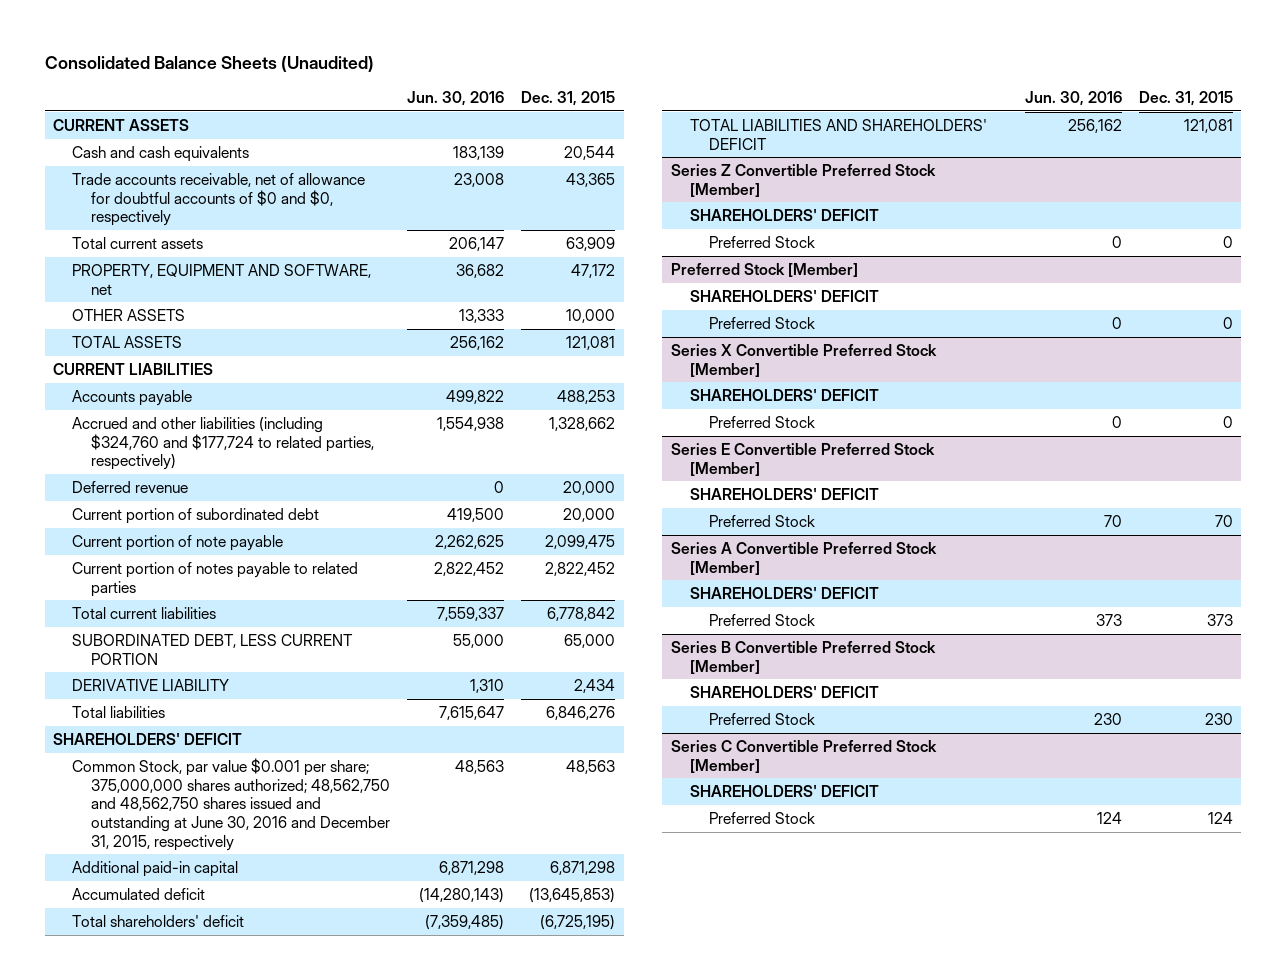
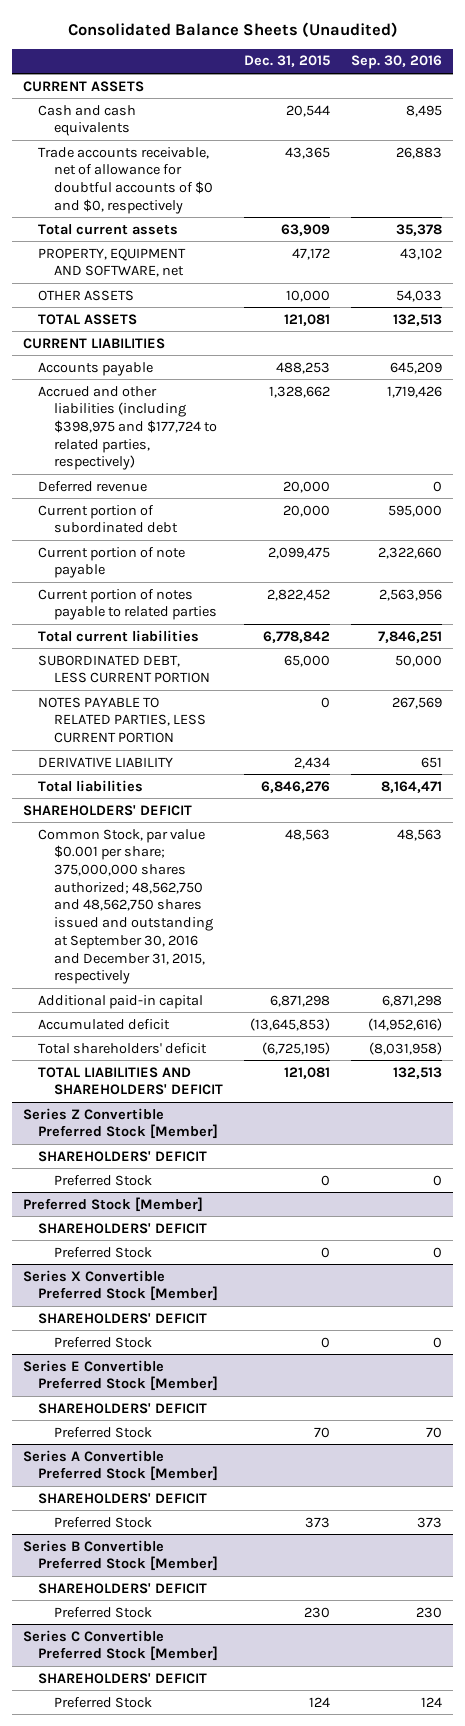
[407,90,505,106] Jun. 30, 2016 -> none
none -> [351,55,443,70] Sep. 30, 2016
[72,416,375,471] Accrued and other liabilities (including $324,760 and $177,724 to related parties, respectively) -> [38,385,217,471] Accrued and other liabilities (including $398,975 and $177,724 to related parties, respectively)
none -> [38,696,206,744] NOTES PAYABLE TO RELATED PARTIES, LESS CURRENT PORTION
[72,757,391,851] Common Stock, par value $0.001 per share; 375,000,000 shares authorized; 48,562,750 and 48,562,750 shares issued and outstanding at June 30, 2016 and December 31, 2015, respectively -> [38,828,213,985] Common Stock, par value $0.001 per share; 375,000,000 shares authorized; 48,562,750 and 48,562,750 shares issued and outstanding at September 30, 2016 and December 31, 2015, respectively

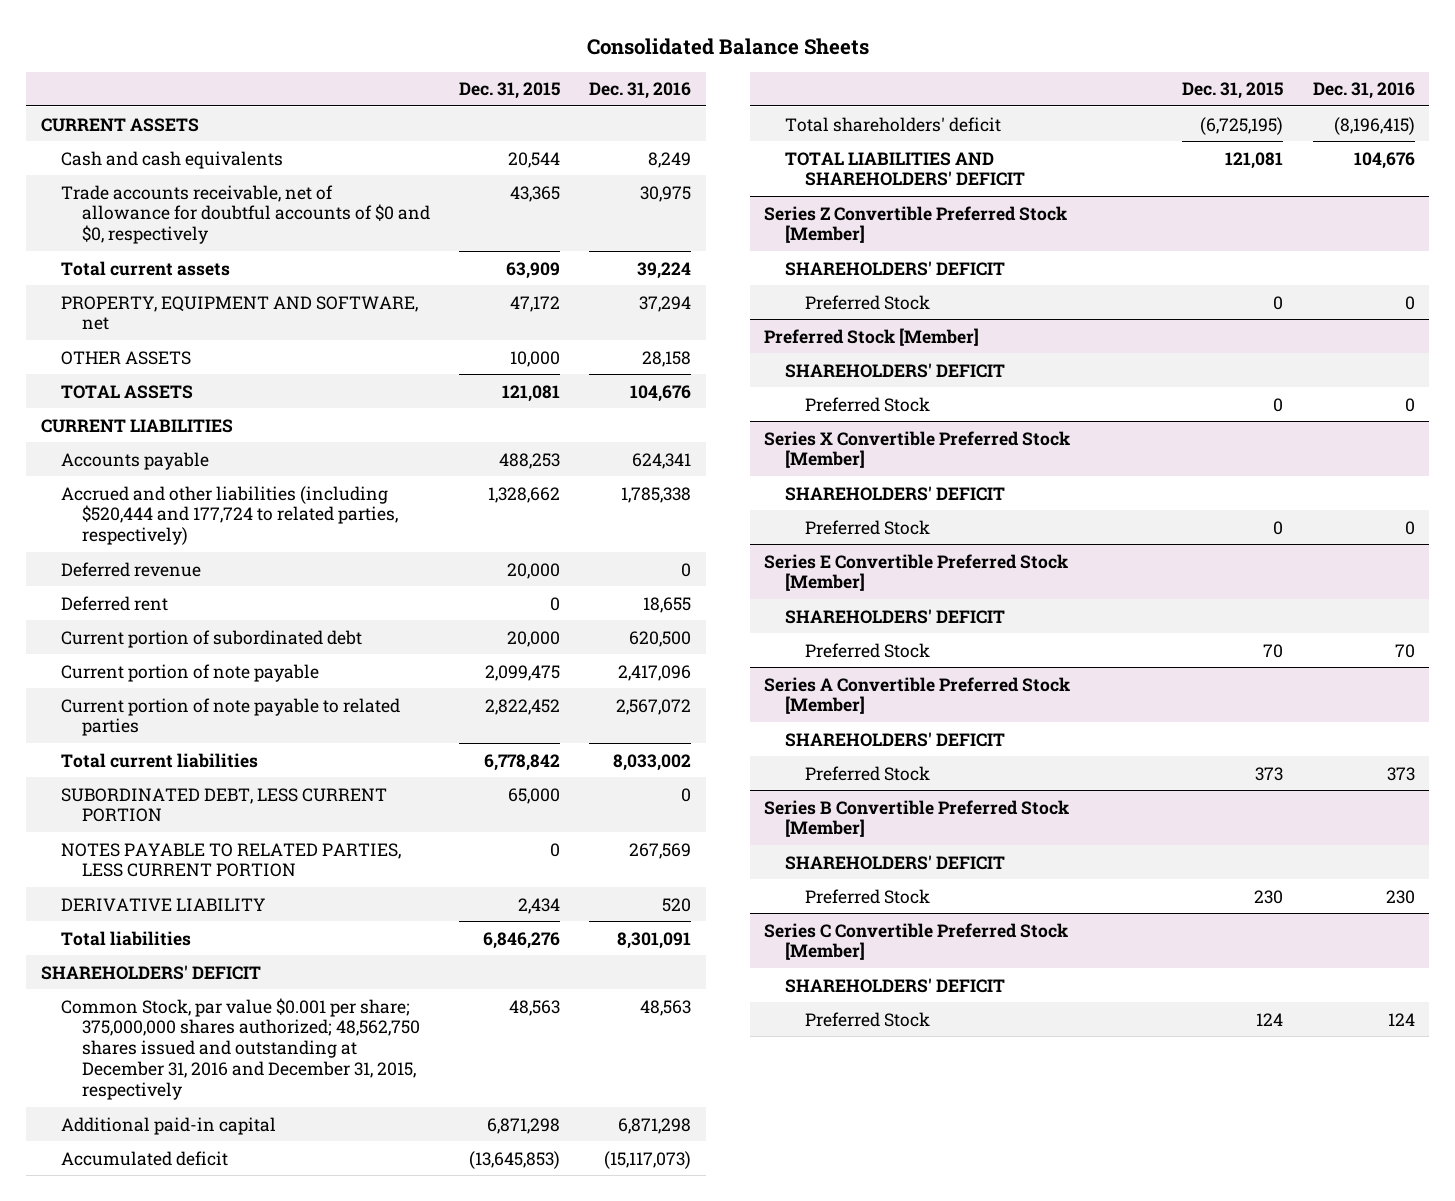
[67,21,398,37] Consolidated Balance Sheets (Unaudited) -> [586,37,869,55] Consolidated Balance Sheets
[351,55,443,70] Sep. 30, 2016 -> none
none -> [588,82,691,100] Dec. 31, 2016
[38,385,217,471] Accrued and other liabilities (including $398,975 and $177,724 to related parties, respectively) -> [61,485,398,546] Accrued and other liabilities (including $520,444 and 177,724 to related parties, respectively)
none -> [61,595,169,611] Deferred rent
[38,588,217,621] Current portion of notes payable to related parties -> [61,697,401,737] Current portion of note payable to related parties
[38,828,213,985] Common Stock, par value $0.001 per share; 375,000,000 shares authorized; 48,562,750 and 48,562,750 shares issued and outstanding at September 30, 2016 and December 31, 2015, respectively -> [61,997,420,1100] Common Stock, par value $0.001 per share; 375,000,000 shares authorized; 48,562,750 shares issued and outstanding at December 31, 2016 and December 31, 2015, respectively

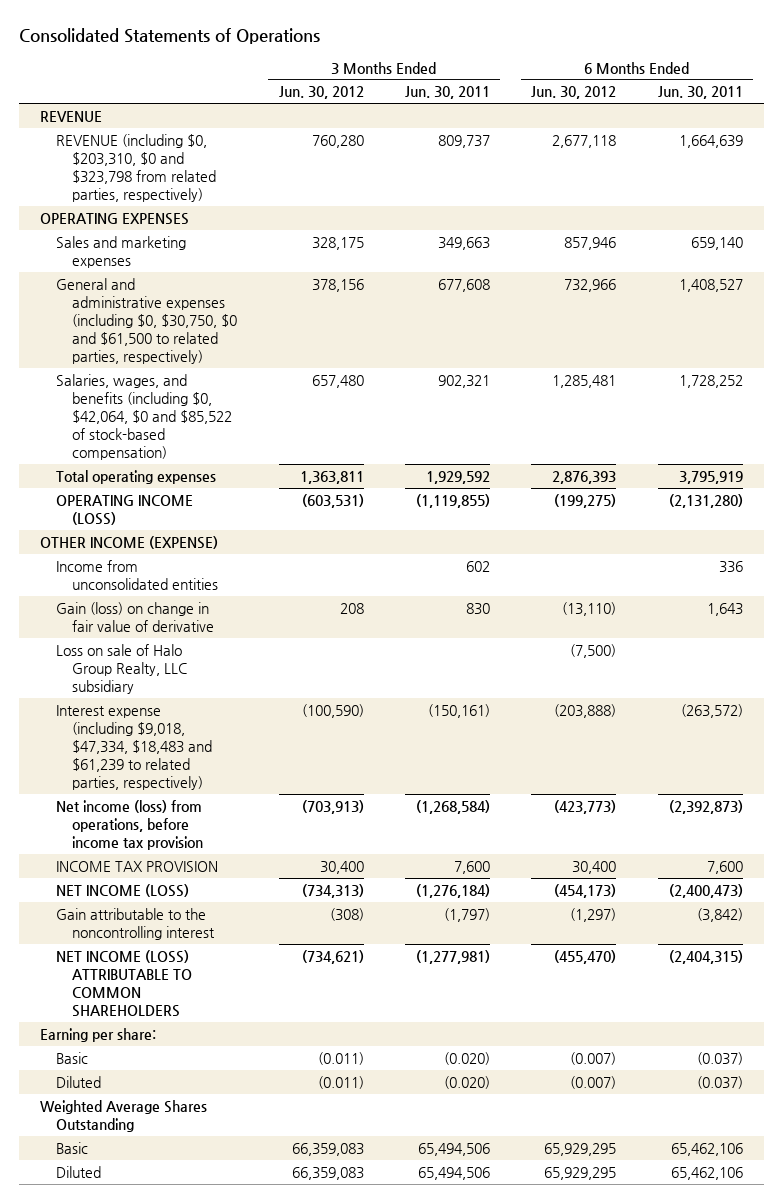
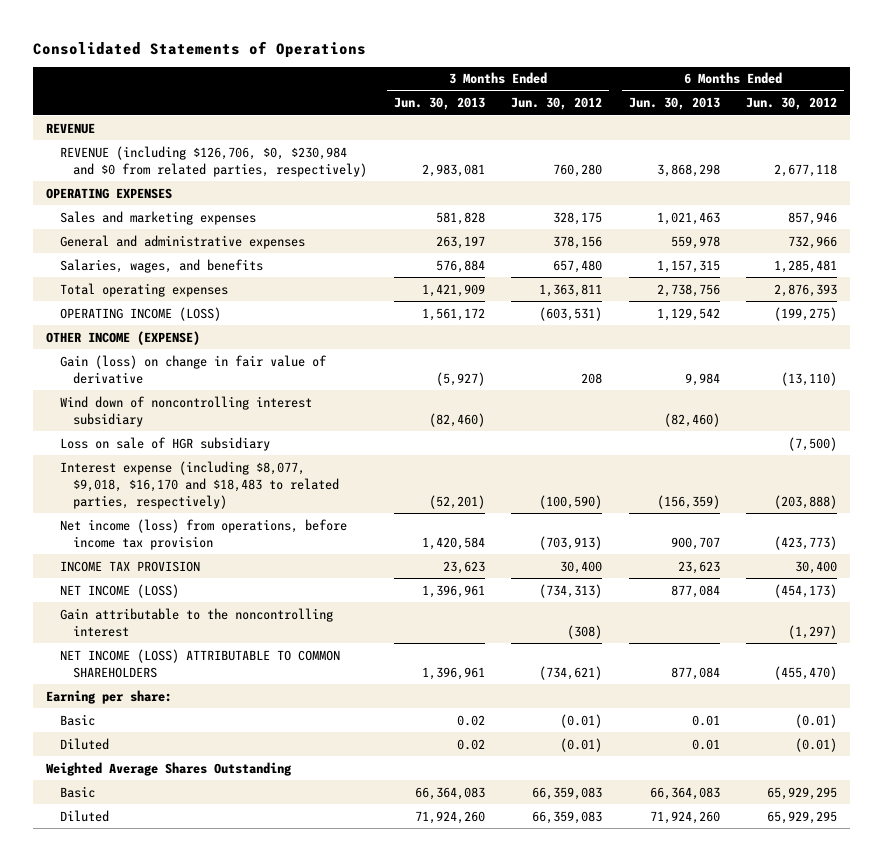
[405,86,491,100] Jun. 30, 2011 -> none
[657,86,743,100] Jun. 30, 2011 -> none
none -> [393,97,485,111] Jun. 30, 2013
none -> [628,97,720,111] Jun. 30, 2013
[56,133,217,203] REVENUE (including $0, $203,310, $0 and $323,798 from related parties, respectively) -> [59,145,368,177] REVENUE (including $126,706, $0, $230,984 and $0 from related parties, respectively)
[56,277,238,365] General and administrative expenses (including $0, $30,750, $0 and $61,500 to related parties, respectively) -> [59,234,305,249] General and administrative expenses
[56,373,233,461] Salaries, wages, and benefits (including $0, $42,064, $0 and $85,522 of stock-based compensation) -> [59,258,263,273] Salaries, wages, and benefits
[56,559,219,590] Income from unconsolidated entities -> none
none -> [59,395,312,427] Wind down of noncontrolling interest subsidiary
[56,643,188,695] Loss on sale of Halo Group Realty, LLC subsidiary -> [59,436,270,451] Loss on sale of HGR subsidiary
[56,704,213,791] Interest expense (including $9,018, $47,334, $18,483 and $61,239 to related parties, respectively) -> [59,460,340,509] Interest expense (including $8,077, $9,018, $16,170 and $18,483 to related parties, respectively)
[317,1051,364,1065] (0.011) -> [560,713,603,728] (0.01)
[570,1051,617,1065] (0.007) -> [795,713,838,728] (0.01)
[317,1075,364,1089] (0.011) -> [560,737,603,752] (0.01)
[570,1075,617,1089] (0.007) -> [795,737,838,752] (0.01)

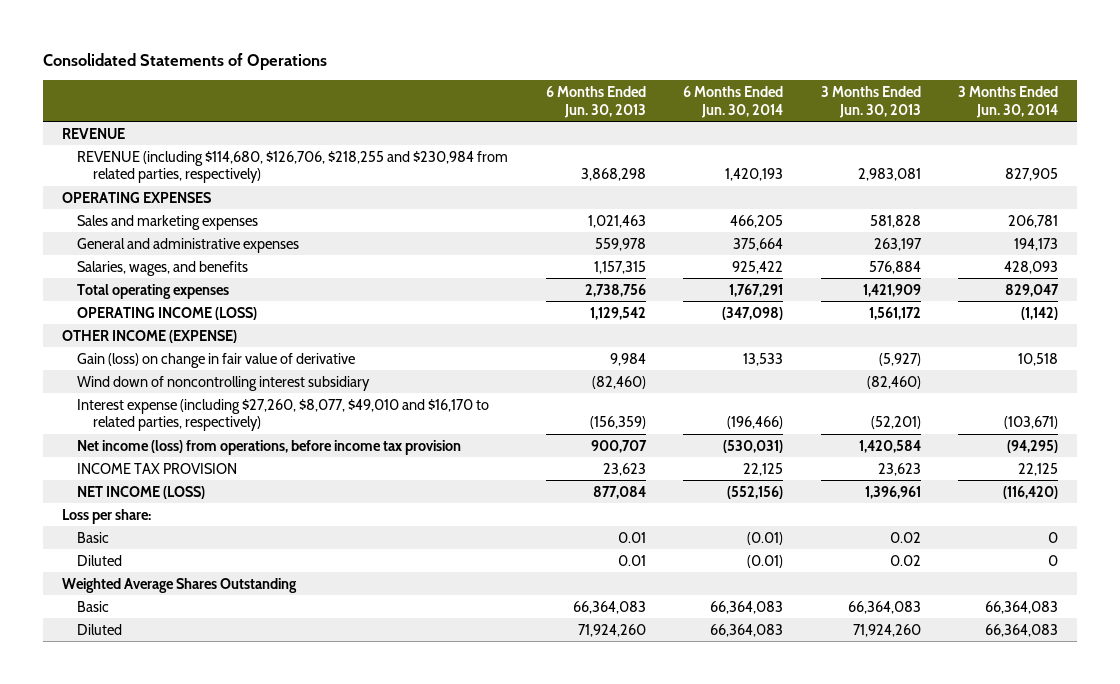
[511,97,603,111] Jun. 30, 2012 -> none
[746,97,838,111] Jun. 30, 2012 -> none
none -> [683,85,784,118] 6 Months Ended Jun. 30, 2014
none -> [958,85,1059,118] 3 Months Ended Jun. 30, 2014
[59,145,368,177] REVENUE (including $126,706, $0, $230,984 and $0 from related parties, respectively) -> [77,150,509,184] REVENUE (including $114,680, $126,706, $218,255 and $230,984 from related parties, respectively)
[59,436,270,451] Loss on sale of HGR subsidiary -> none
[59,460,340,509] Interest expense (including $8,077, $9,018, $16,170 and $18,483 to related parties, respectively) -> [77,398,490,432] Interest expense (including $27,260, $8,077, $49,010 and $16,170 to related parties, respectively)
[59,607,333,637] Gain attributable to the noncontrolling interest -> none
[59,648,340,678] NET INCOME (LOSS) ATTRIBUTABLE TO COMMON SHAREHOLDERS -> none
[46,689,173,704] Earning per share: -> [61,508,151,524] Loss per share:

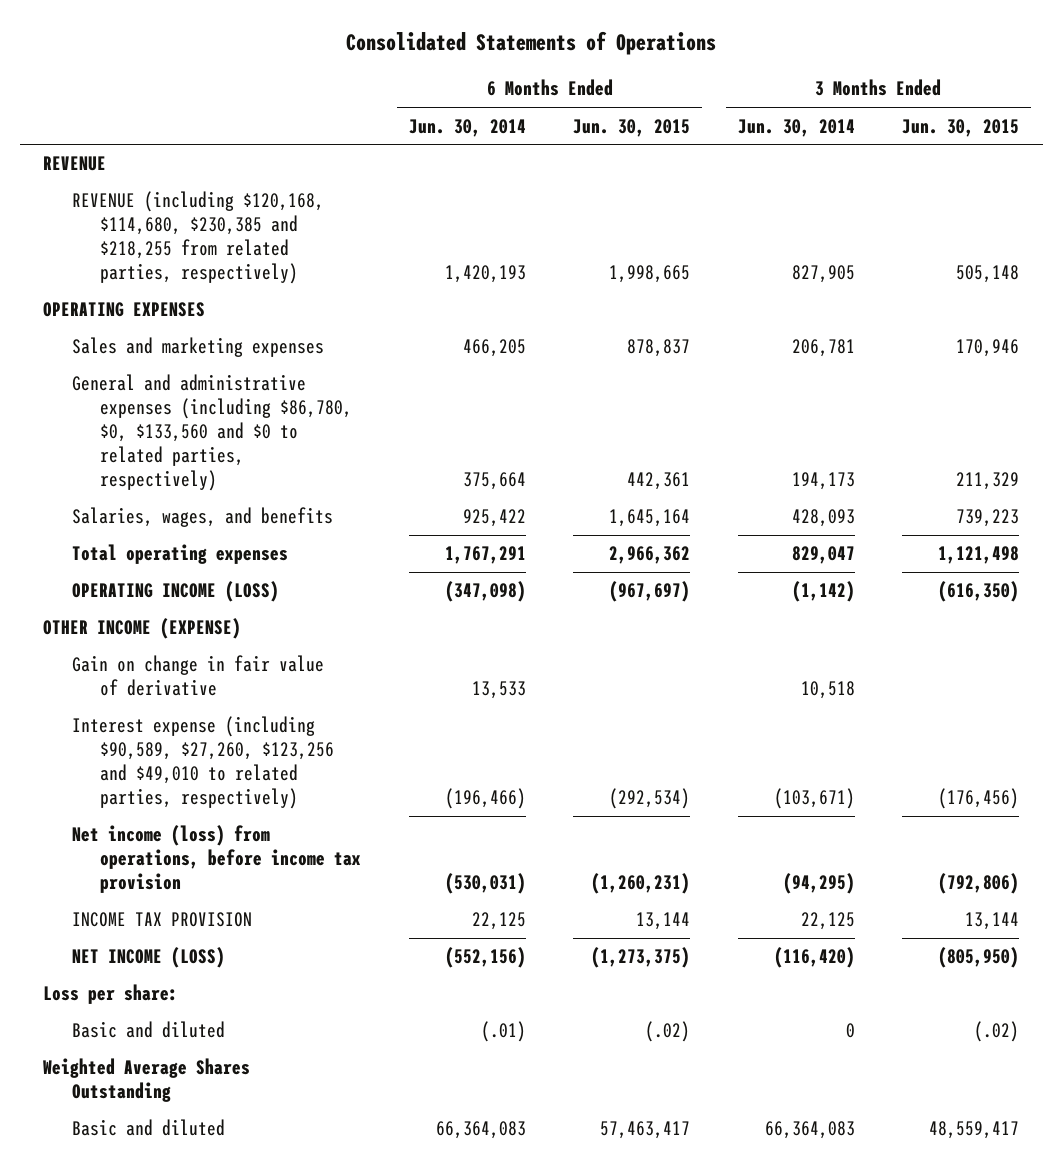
[545,85,646,118] 6 Months Ended Jun. 30, 2013 -> none
[820,85,921,118] 3 Months Ended Jun. 30, 2013 -> none
none -> [573,118,691,137] Jun. 30, 2015
none -> [902,118,1020,137] Jun. 30, 2015
[77,150,509,184] REVENUE (including $114,680, $126,706, $218,255 and $230,984 from related parties, respectively) -> [71,191,324,285] REVENUE (including $120,168, $114,680, $230,385 and $218,255 from related parties, respectively)
[77,237,300,253] General and administrative expenses -> [71,374,353,492] General and administrative expenses (including $86,780, $0, $133,560 and $0 to related parties, respectively)
[77,375,371,391] Wind down of noncontrolling interest subsidiary -> none
[77,352,356,368] Gain (loss) on change in fair value of derivative -> [71,655,324,697] Gain on change in fair value of derivative
[77,398,490,432] Interest expense (including $27,260, $8,077, $49,010 and $16,170 to related parties, respectively) -> [71,716,335,810] Interest expense (including $90,589, $27,260, $123,256 and $49,010 to related parties, respectively)
[77,554,123,566] Diluted -> none
[77,531,110,543] Basic -> [71,1021,225,1039] Basic and diluted
[747,531,784,545] (0.01) -> [480,1021,526,1043] (.01)
[77,623,123,635] Diluted -> none
[77,600,110,612] Basic -> [71,1119,225,1137] Basic and diluted

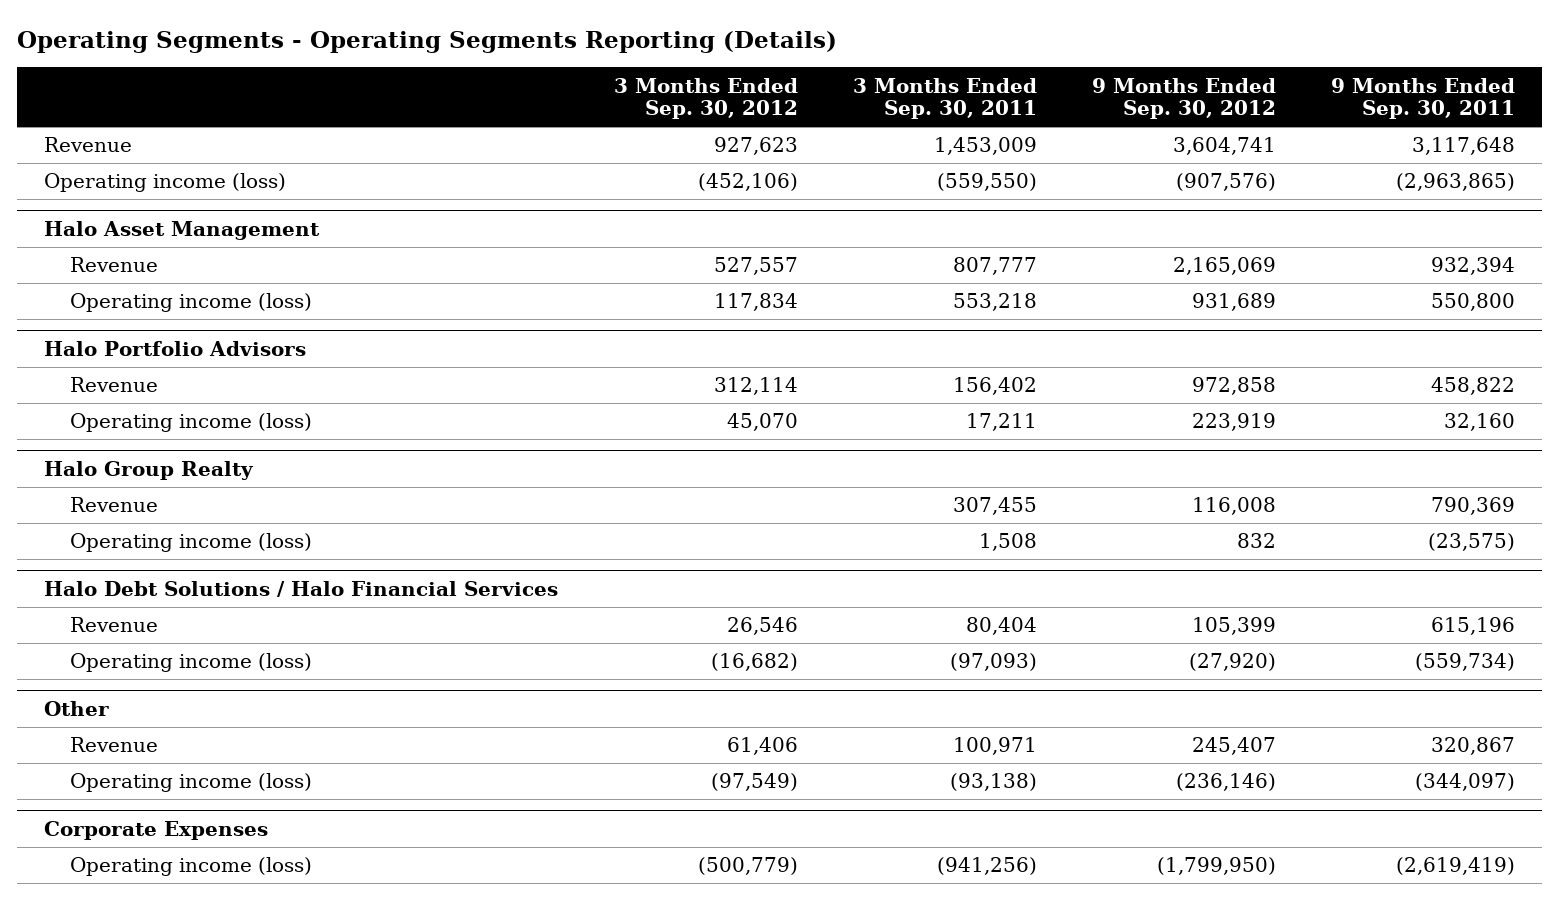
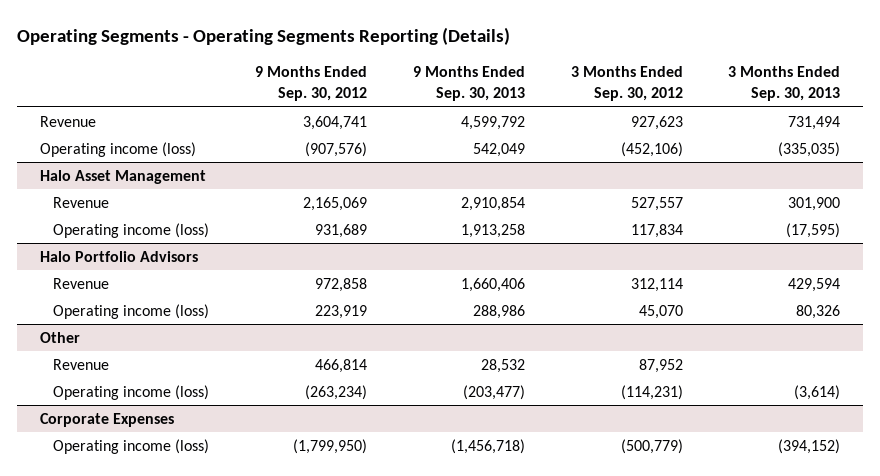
[852,77,1037,120] 3 Months Ended Sep. 30, 2011 -> none
[1330,77,1515,120] 9 Months Ended Sep. 30, 2011 -> none
none -> [412,66,525,102] 9 Months Ended Sep. 30, 2013
none -> [728,66,841,102] 3 Months Ended Sep. 30, 2013
[44,460,255,480] Halo Group Realty -> none
[70,497,159,513] Revenue -> none
[70,533,313,553] Operating income (loss) -> none
[44,580,559,597] Halo Debt Solutions / Halo Financial Services -> none
[70,617,159,633] Revenue -> none
[70,653,313,673] Operating income (loss) -> none
[726,737,798,756] 61,406 -> [638,358,683,373] 87,952
[1191,737,1276,756] 245,407 -> [314,358,367,373] 466,814
[710,773,798,792] (97,549) -> [620,384,683,400] (114,231)
[1175,773,1276,792] (236,146) -> [304,384,367,400] (263,234)

